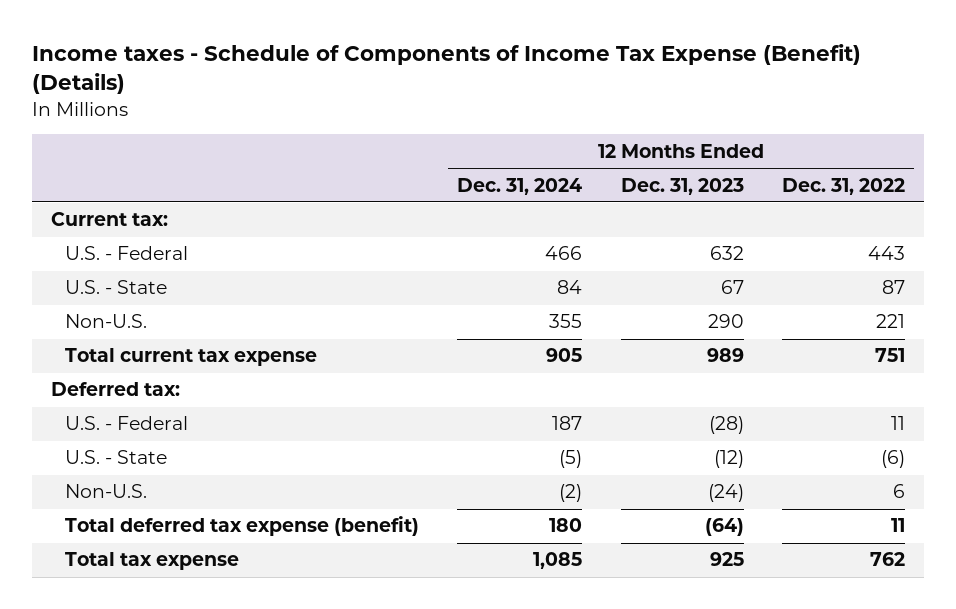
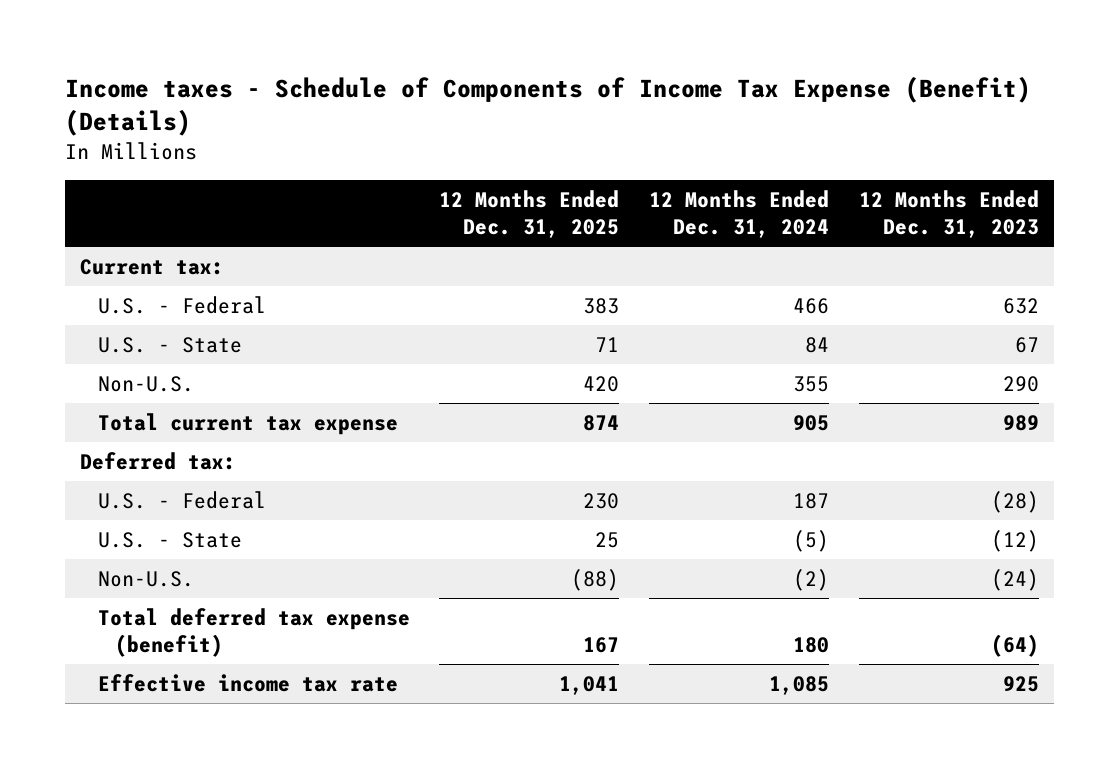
[781,177,905,195] Dec. 31, 2022 -> none
none -> [439,189,620,239] 12 Months Ended Dec. 31, 2025
[65,552,240,571] Total tax expense -> [97,673,398,692] Effective income tax rate

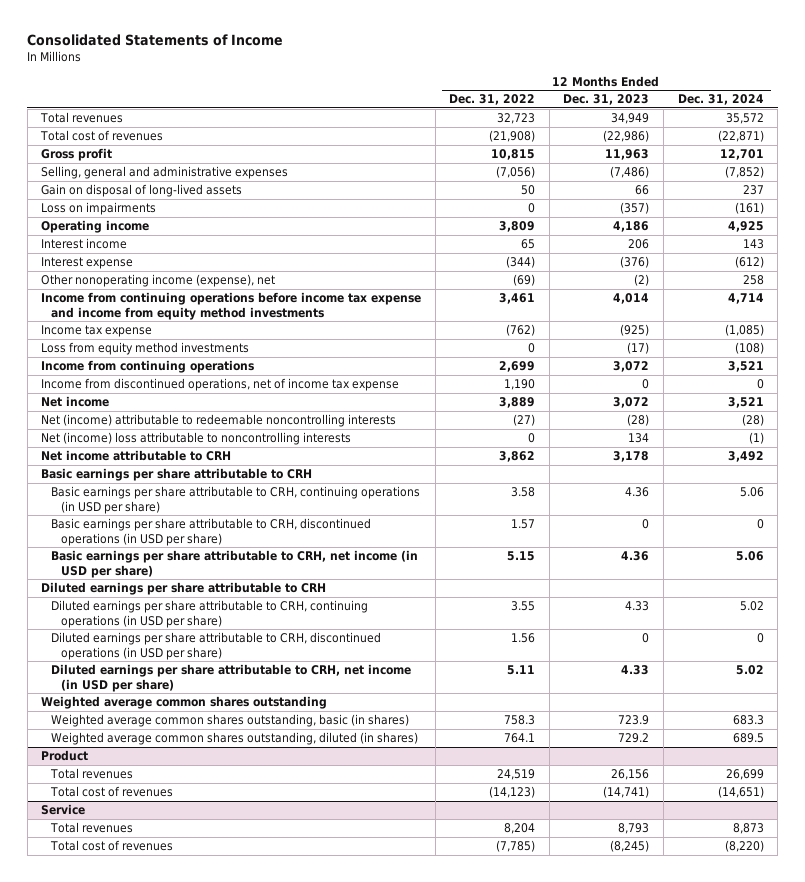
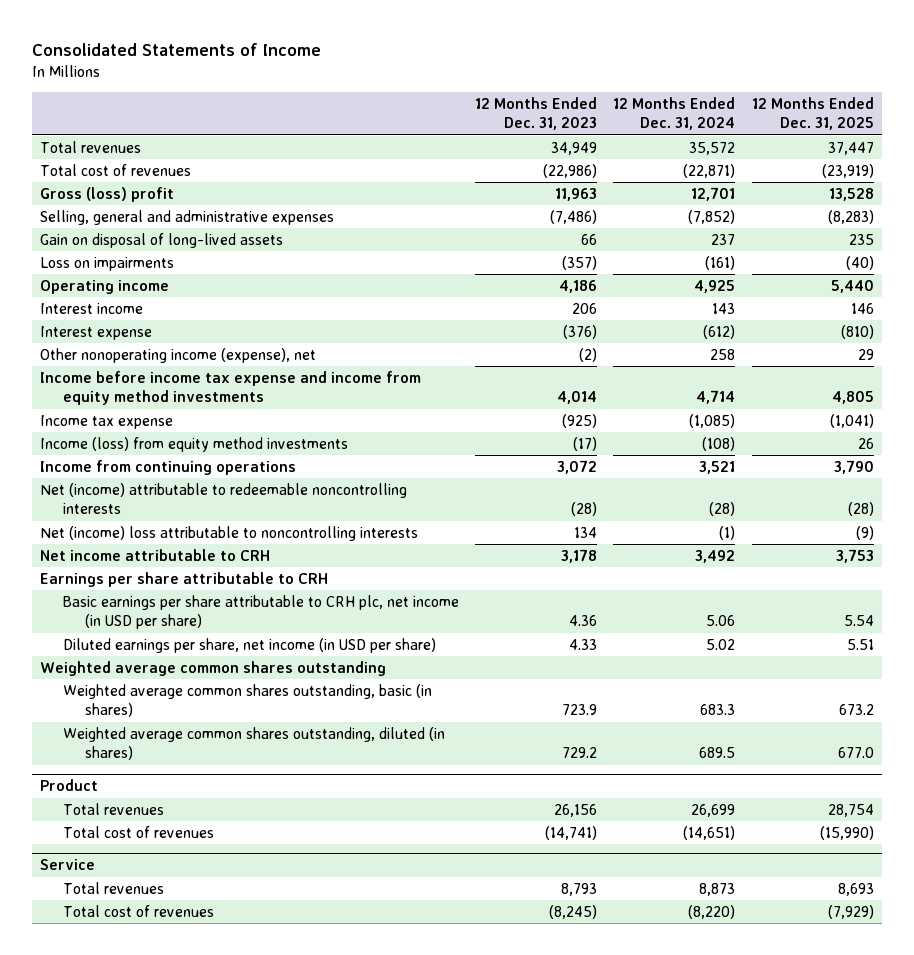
[449,94,536,106] Dec. 31, 2022 -> none
none -> [751,96,874,131] 12 Months Ended Dec. 31, 2025
[41,148,113,162] Gross profit -> [40,186,175,202] Gross (loss) profit
[41,292,422,320] Income from continuing operations before income tax expense and income from equity method investments -> [40,370,422,406] Income before income tax expense and income from equity method investments
[41,342,250,356] Loss from equity method investments -> [40,436,349,452] Income (loss) from equity method investments
[41,378,400,392] Income from discontinued operations, net of income tax expense -> none
[41,396,110,408] Net income -> none
[50,486,420,514] Basic earnings per share attributable to CRH, continuing operations (in USD per share) -> none
[50,518,371,546] Basic earnings per share attributable to CRH, discontinued operations (in USD per share) -> none
[41,582,327,596] Diluted earnings per share attributable to CRH -> none
[50,600,368,628] Diluted earnings per share attributable to CRH, continuing operations (in USD per share) -> none
[50,632,381,660] Diluted earnings per share attributable to CRH, discontinued operations (in USD per share) -> none
[41,468,313,482] Basic earnings per share attributable to CRH -> [40,571,329,587] Earnings per share attributable to CRH
[50,550,418,578] Basic earnings per share attributable to CRH, net income (in USD per share) -> [62,594,459,630] Basic earnings per share attributable to CRH plc, net income (in USD per share)
[50,664,411,692] Diluted earnings per share attributable to CRH, net income (in USD per share) -> [62,637,436,653] Diluted earnings per share, net income (in USD per share)

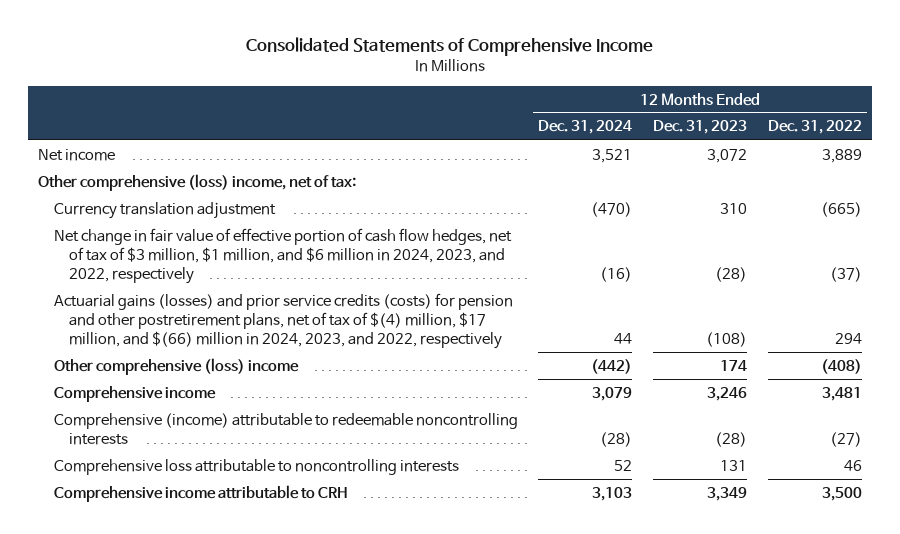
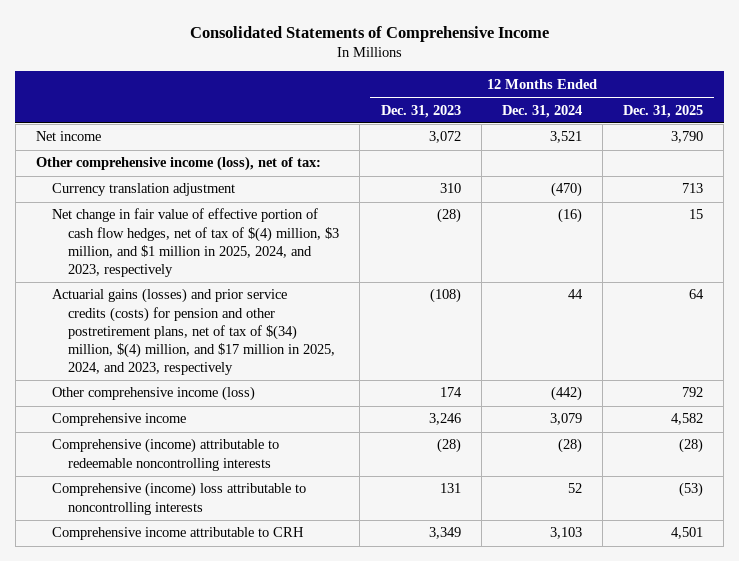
[767,120,862,135] Dec. 31, 2022 -> none
none -> [623,104,704,118] Dec. 31, 2025
[38,173,357,191] Other comprehensive (loss) income, net of tax: -> [35,156,321,172] Other comprehensive income (loss), net of tax:
[53,227,512,284] Net change in fair value of effective portion of cash flow hedges, net of tax of $3 million, $1 million, and $6 million in 2024, 2023, and 2022, respectively -> [52,208,340,278] Net change in fair value of effective portion of cash flow hedges, net of tax of $(4) million, $3 million, and $1 million in 2025, 2024, and 2023, respectively
[53,292,513,349] Actuarial gains (losses) and prior service credits (costs) for pension and other postretirement plans, net of tax of $(4) million, $17 million, and $(66) million in 2024, 2023, and 2022, respectively -> [52,288,336,376] Actuarial gains (losses) and prior service credits (costs) for pension and other postretirement plans, net of tax of $(34) million, $(4) million, and $17 million in 2025, 2024, and 2023, respectively
[53,357,299,375] Other comprehensive (loss) income -> [52,386,256,402] Other comprehensive income (loss)
[53,458,459,475] Comprehensive loss attributable to noncontrolling interests -> [52,482,307,515] Comprehensive (income) loss attributable to noncontrolling interests

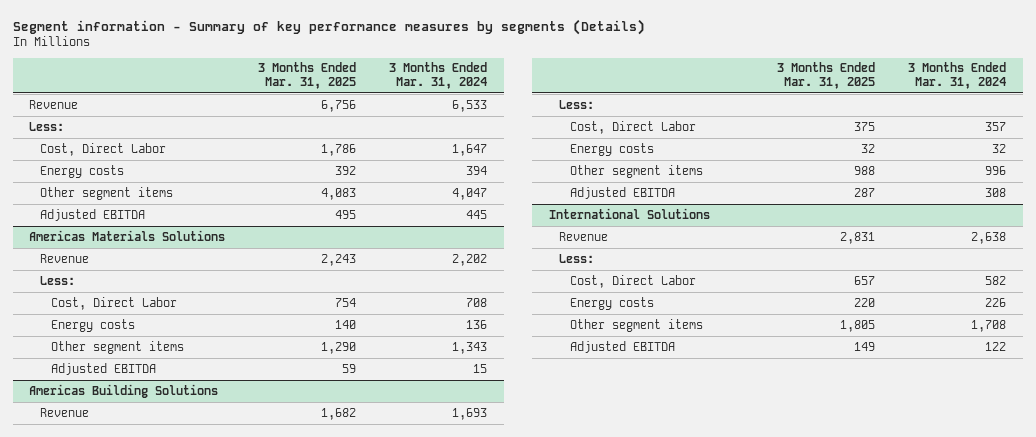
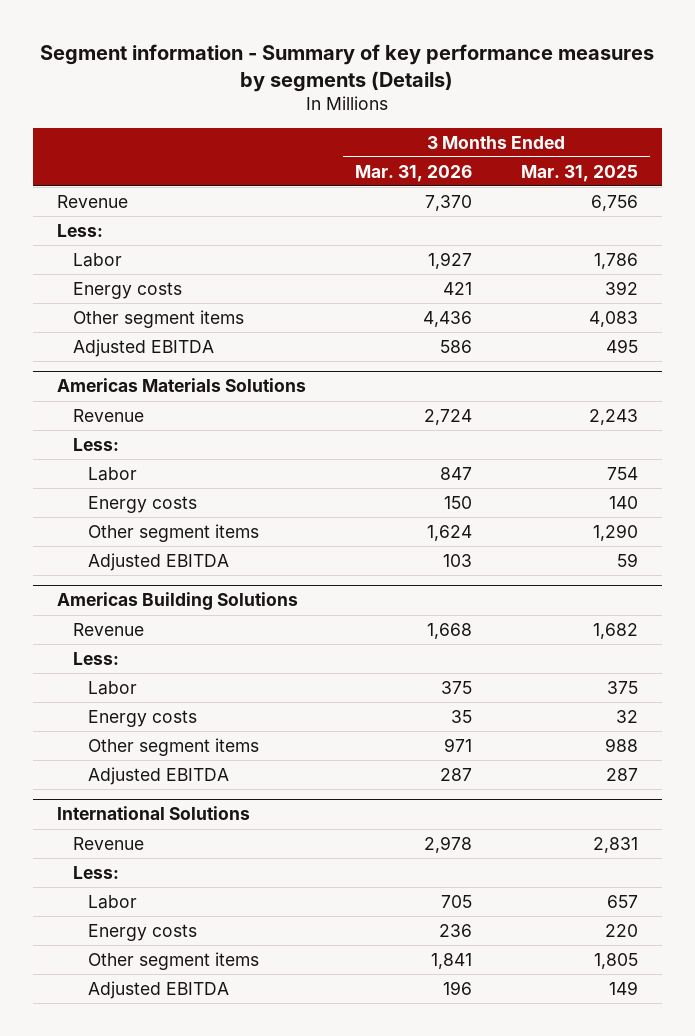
[389,62,488,90] 3 Months Ended Mar. 31, 2024 -> none
none -> [354,164,472,182] Mar. 31, 2026
[40,142,167,156] Cost, Direct Labor -> [72,252,122,267] Labor
[50,296,177,310] Cost, Direct Labor -> [88,466,138,481] Labor
[570,120,697,134] Cost, Direct Labor -> [88,680,138,695] Labor
[570,274,697,288] Cost, Direct Labor -> [88,894,138,909] Labor

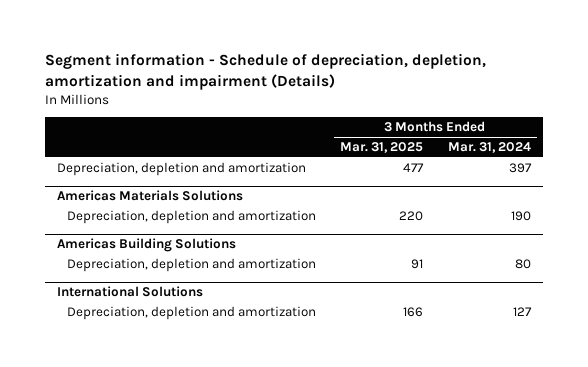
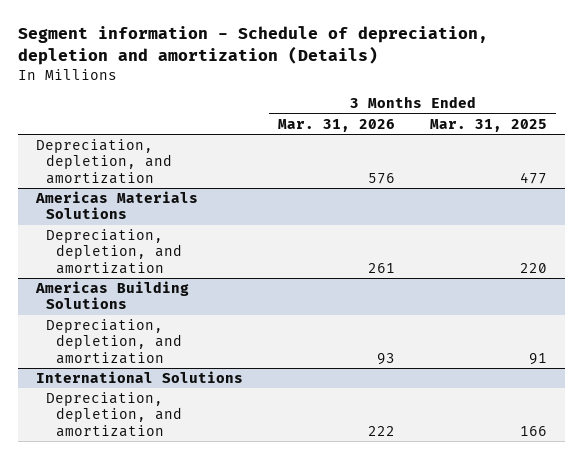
[44,53,486,91] Segment information - Schedule of depreciation, depletion, amortization and impairment (Details) -> [17,26,488,65] Segment information - Schedule of depreciation, depletion and amortization (Details)
[447,142,531,154] Mar. 31, 2024 -> none
none -> [277,118,395,132] Mar. 31, 2026
[57,162,307,177] Depreciation, depletion and amortization -> [35,139,172,184] Depreciation, depletion, and amortization
[66,210,316,225] Depreciation, depletion and amortization -> [45,229,183,274] Depreciation, depletion, and amortization
[66,258,316,273] Depreciation, depletion and amortization -> [45,319,183,364] Depreciation, depletion, and amortization
[66,306,316,321] Depreciation, depletion and amortization -> [45,392,183,437] Depreciation, depletion, and amortization

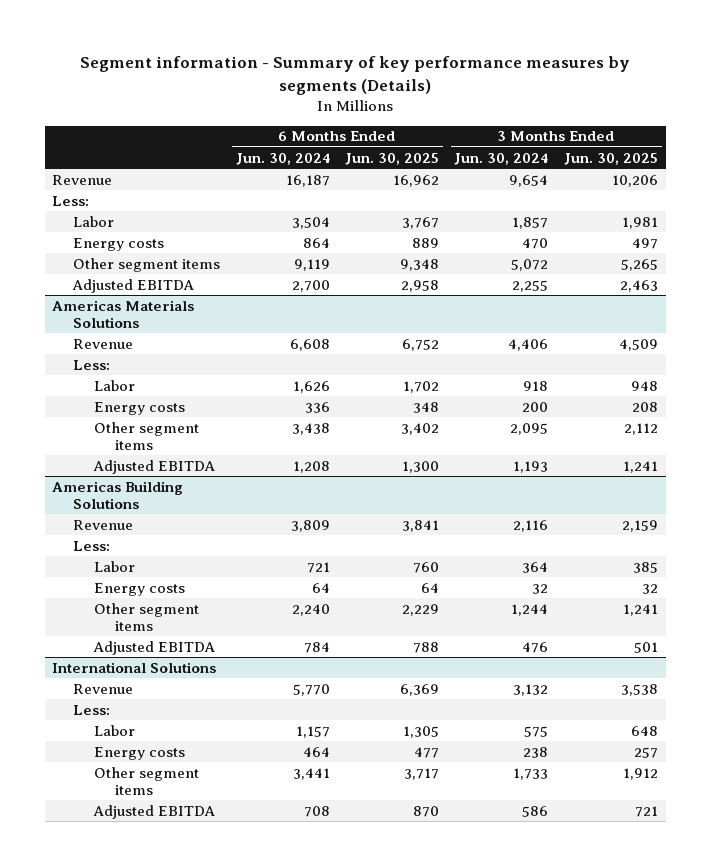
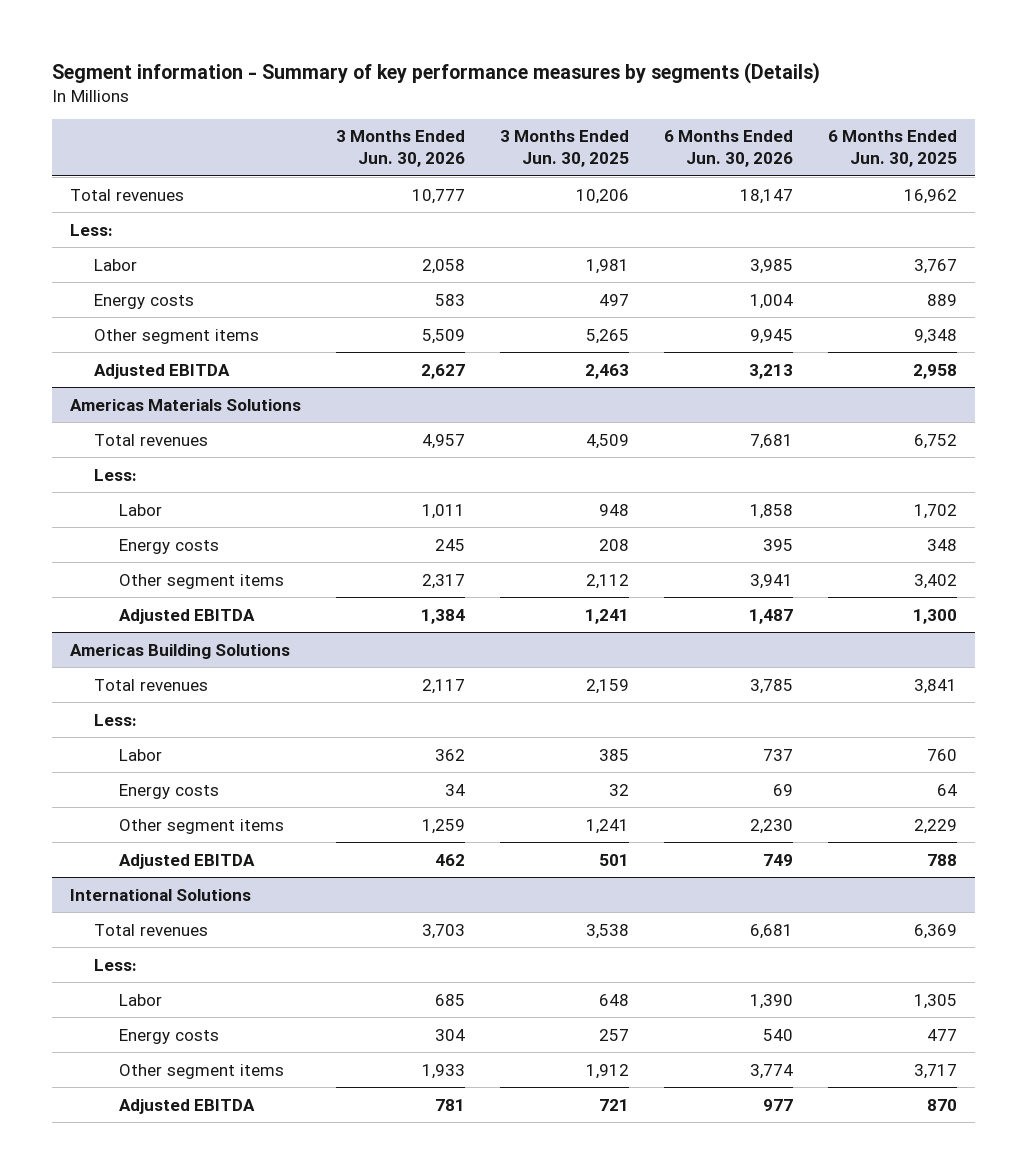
[235,152,330,165] Jun. 30, 2024 -> none
[454,152,549,165] Jun. 30, 2024 -> none
none -> [335,130,465,168] 3 Months Ended Jun. 30, 2026
none -> [664,130,794,168] 6 Months Ended Jun. 30, 2026
[52,174,113,185] Revenue -> [69,188,184,201] Total revenues
[73,338,134,349] Revenue -> [94,433,209,446] Total revenues
[73,519,134,530] Revenue -> [94,678,209,691] Total revenues
[73,683,134,694] Revenue -> [94,923,209,936] Total revenues

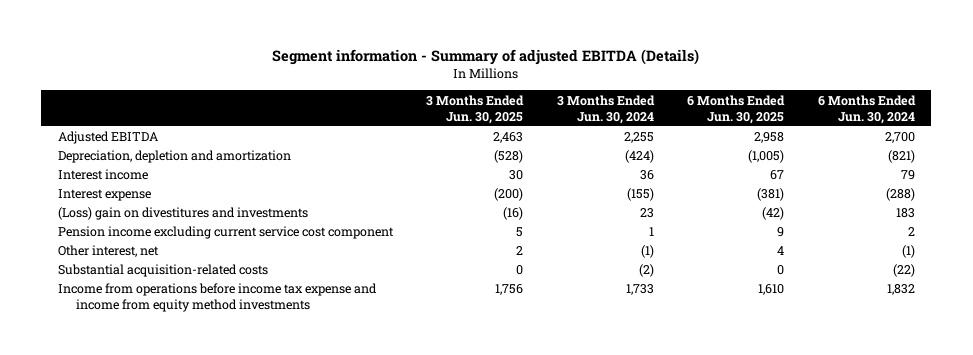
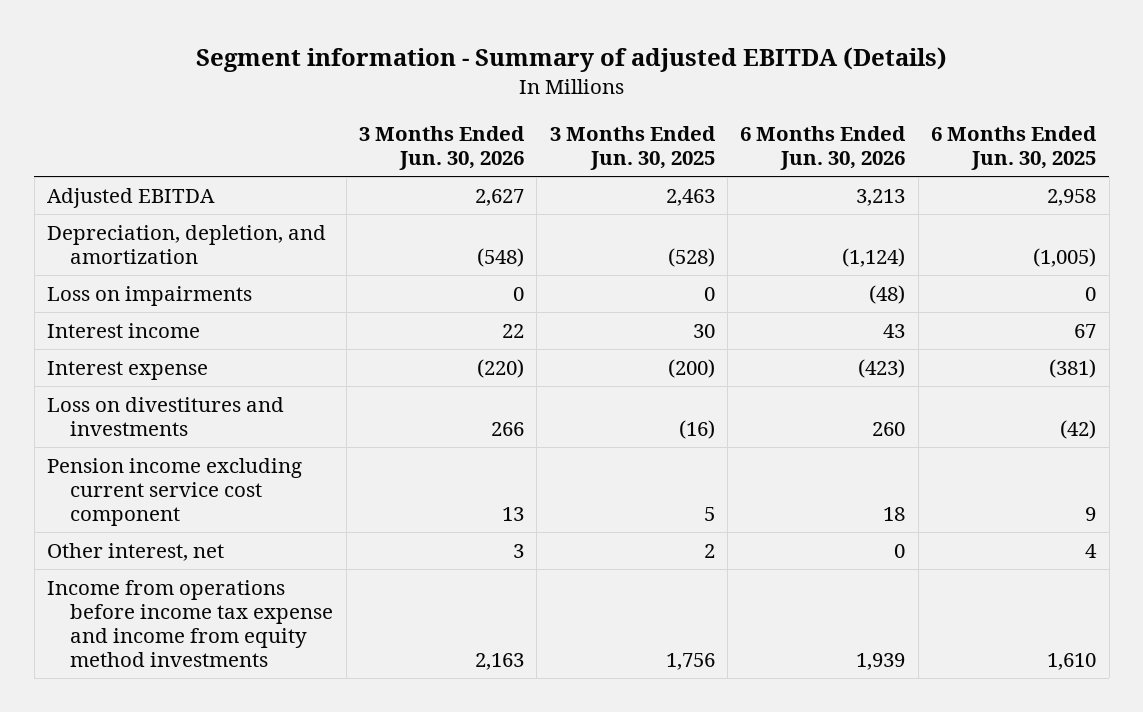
[556,94,655,124] 3 Months Ended Jun. 30, 2024 -> none
[817,94,916,124] 6 Months Ended Jun. 30, 2024 -> none
none -> [359,126,526,171] 3 Months Ended Jun. 30, 2026
none -> [740,126,907,171] 6 Months Ended Jun. 30, 2026
[58,150,292,164] Depreciation, depletion and amortization -> [46,224,326,265] Depreciation, depletion, and amortization
none -> [46,285,252,306] Loss on impairments
[58,207,309,221] (Loss) gain on divestitures and investments -> [46,396,284,437] Loss on divestitures and investments
[58,264,269,278] Substantial acquisition-related costs -> none

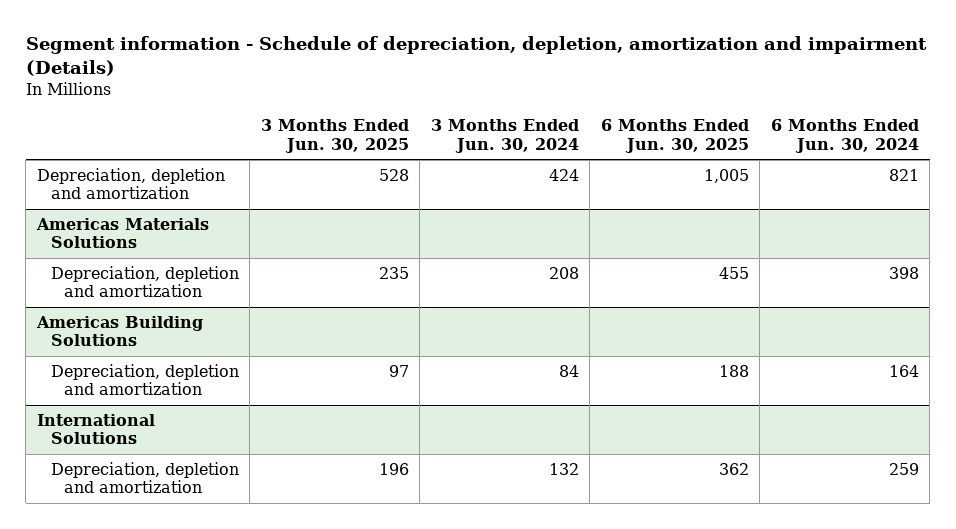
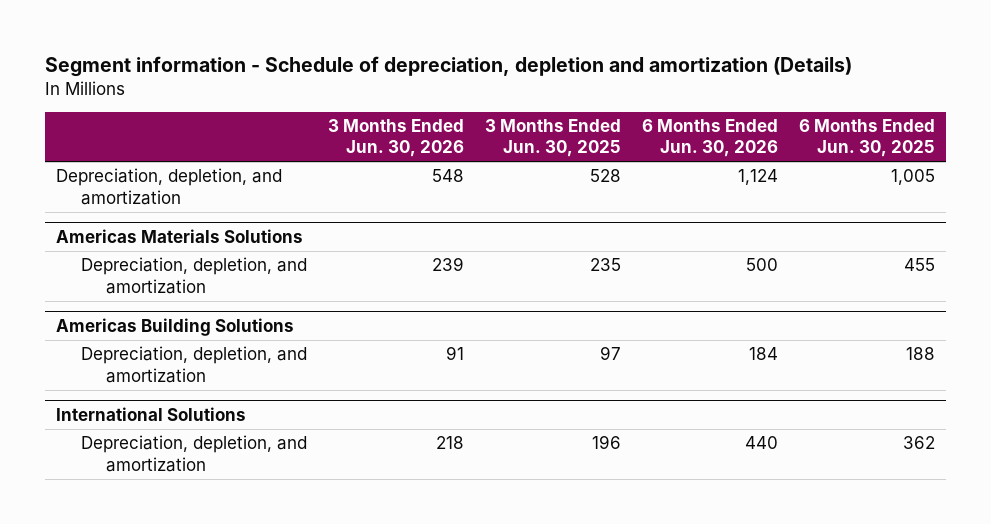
[25,35,927,76] Segment information - Schedule of depreciation, depletion, amortization and impairment (Details) -> [45,55,853,77] Segment information - Schedule of depreciation, depletion and amortization (Details)
[430,119,579,153] 3 Months Ended Jun. 30, 2024 -> none
[770,119,919,153] 6 Months Ended Jun. 30, 2024 -> none
none -> [327,119,464,158] 3 Months Ended Jun. 30, 2026
none -> [642,119,779,158] 6 Months Ended Jun. 30, 2026
[36,167,225,200] Depreciation, depletion and amortization -> [55,168,282,205] Depreciation, depletion, and amortization
[50,265,239,298] Depreciation, depletion and amortization -> [80,257,307,294] Depreciation, depletion, and amortization
[50,363,239,396] Depreciation, depletion and amortization -> [80,346,307,383] Depreciation, depletion, and amortization
[50,461,239,494] Depreciation, depletion and amortization -> [80,435,307,472] Depreciation, depletion, and amortization

